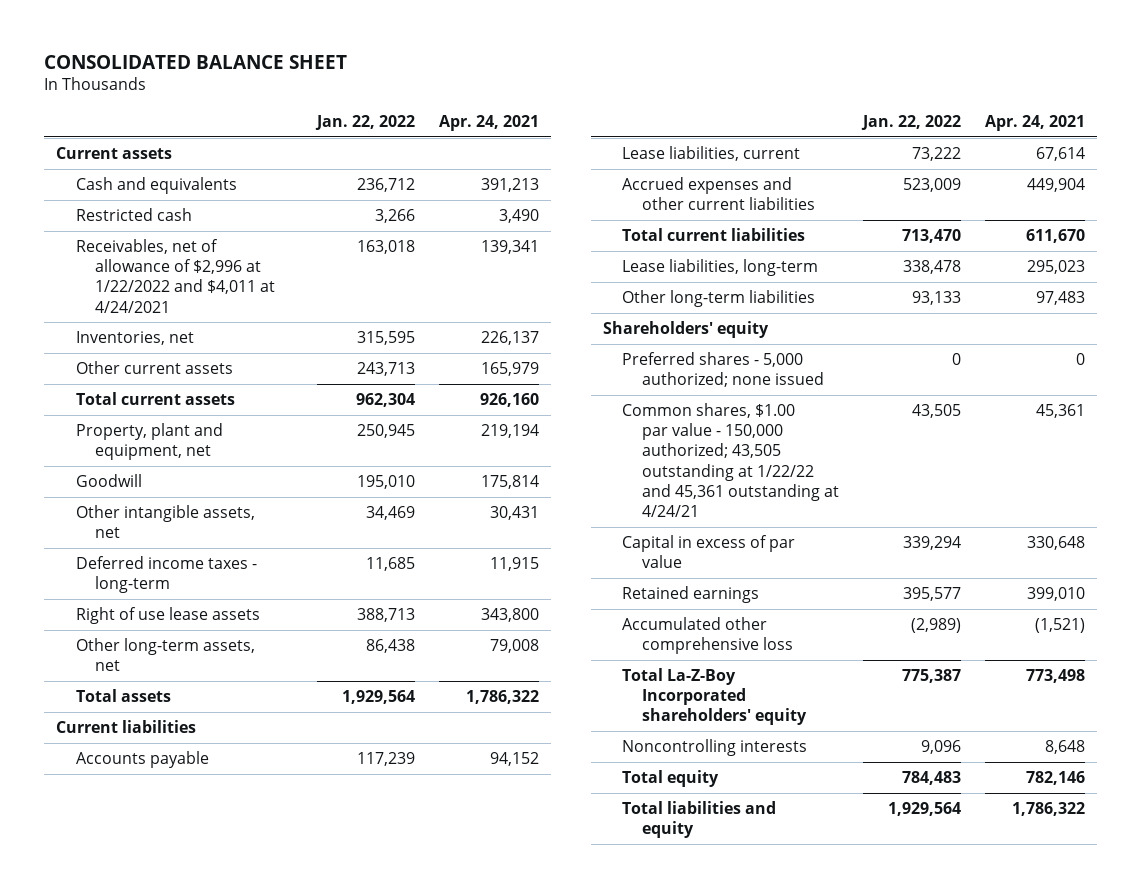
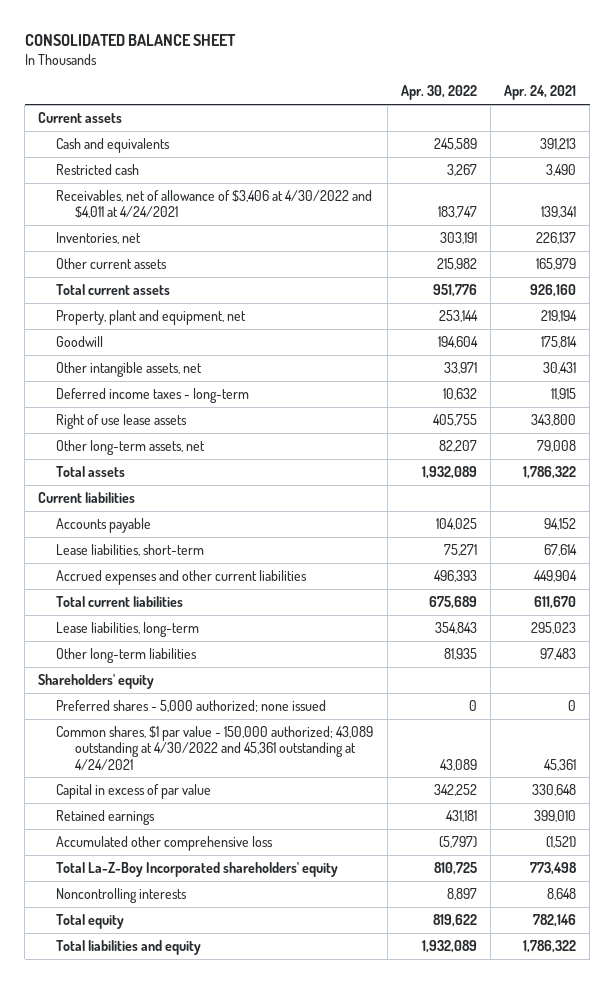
[314,115,415,131] Jan. 22, 2022 -> none
none -> [400,85,477,101] Apr. 30, 2022
[75,238,276,313] Receivables, net of allowance of $2,996 at 1/22/2022 and $4,011 at 4/24/2021 -> [56,189,373,219] Receivables, net of allowance of $3,406 at 4/30/2022 and $4,011 at 4/24/2021
[622,145,801,161] Lease liabilities, current -> [56,543,205,556] Lease liabilities, short-term
[622,402,840,517] Common shares, $1.00 par value - 150,000 authorized; 43,505 outstanding at 1/22/22 and 45,361 outstanding at 4/24/21 -> [56,725,374,770] Common shares, $1 par value - 150,000 authorized; 43,089 outstanding at 4/30/2022 and 45,361 outstanding at 4/24/2021

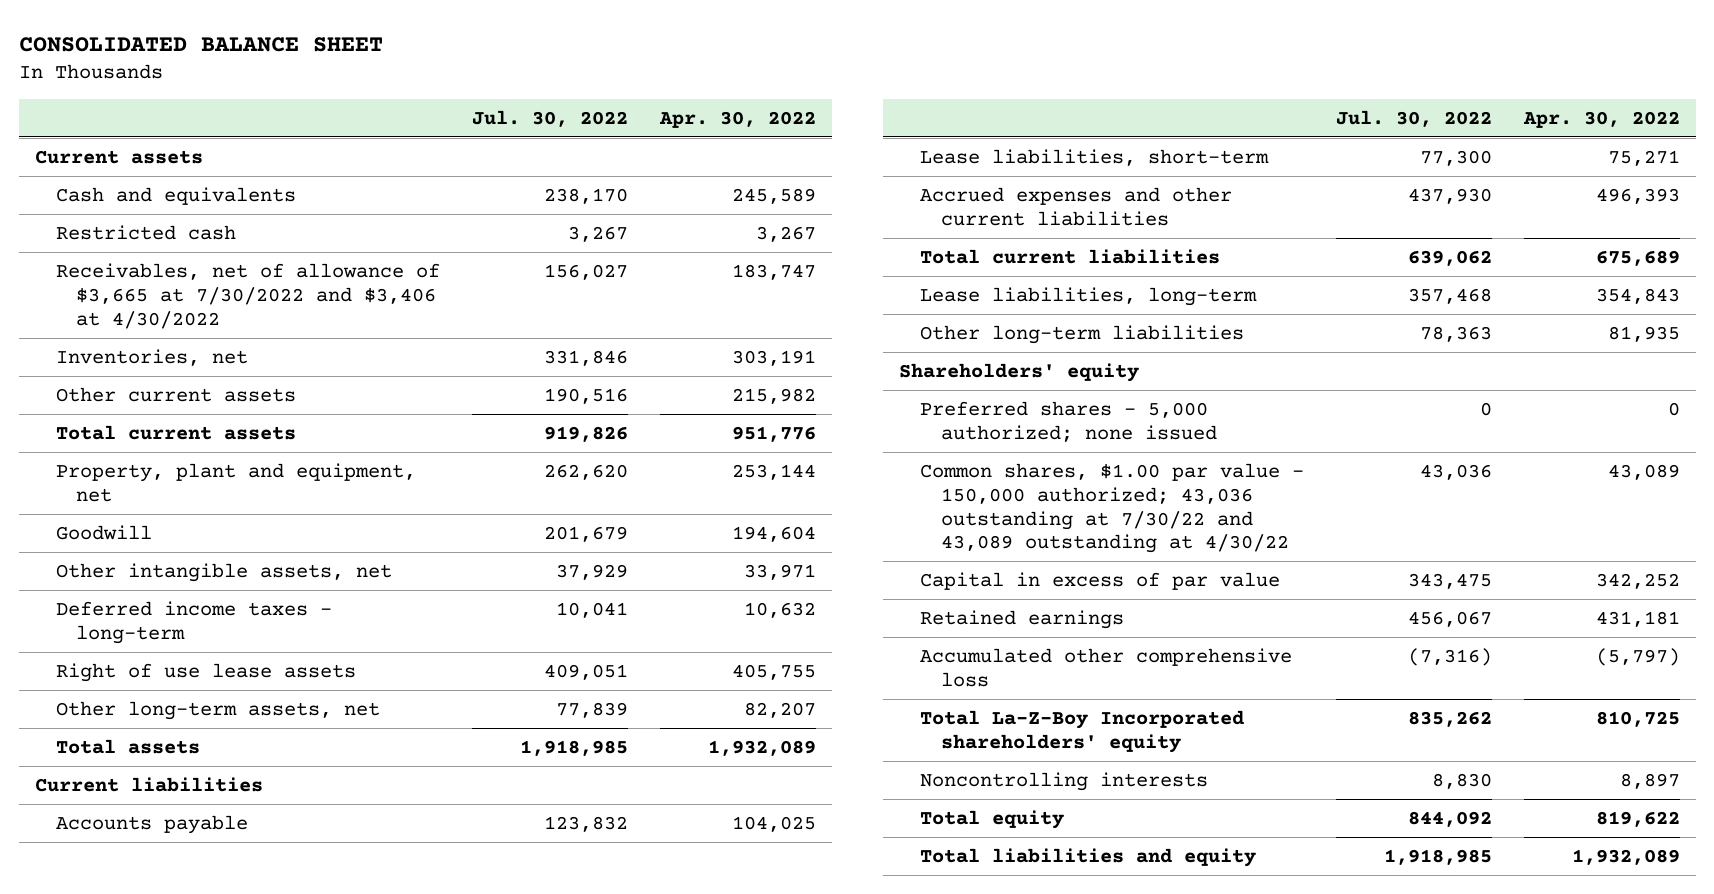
[504,85,577,101] Apr. 24, 2021 -> none
none -> [471,109,628,127] Jul. 30, 2022
[56,189,373,219] Receivables, net of allowance of $3,406 at 4/30/2022 and $4,011 at 4/24/2021 -> [55,263,440,329] Receivables, net of allowance of $3,665 at 7/30/2022 and $3,406 at 4/30/2022
[56,725,374,770] Common shares, $1 par value - 150,000 authorized; 43,089 outstanding at 4/30/2022 and 45,361 outstanding at 4/24/2021 -> [919,463,1304,554] Common shares, $1.00 par value - 150,000 authorized; 43,036 outstanding at 7/30/22 and 43,089 outstanding at 4/30/22

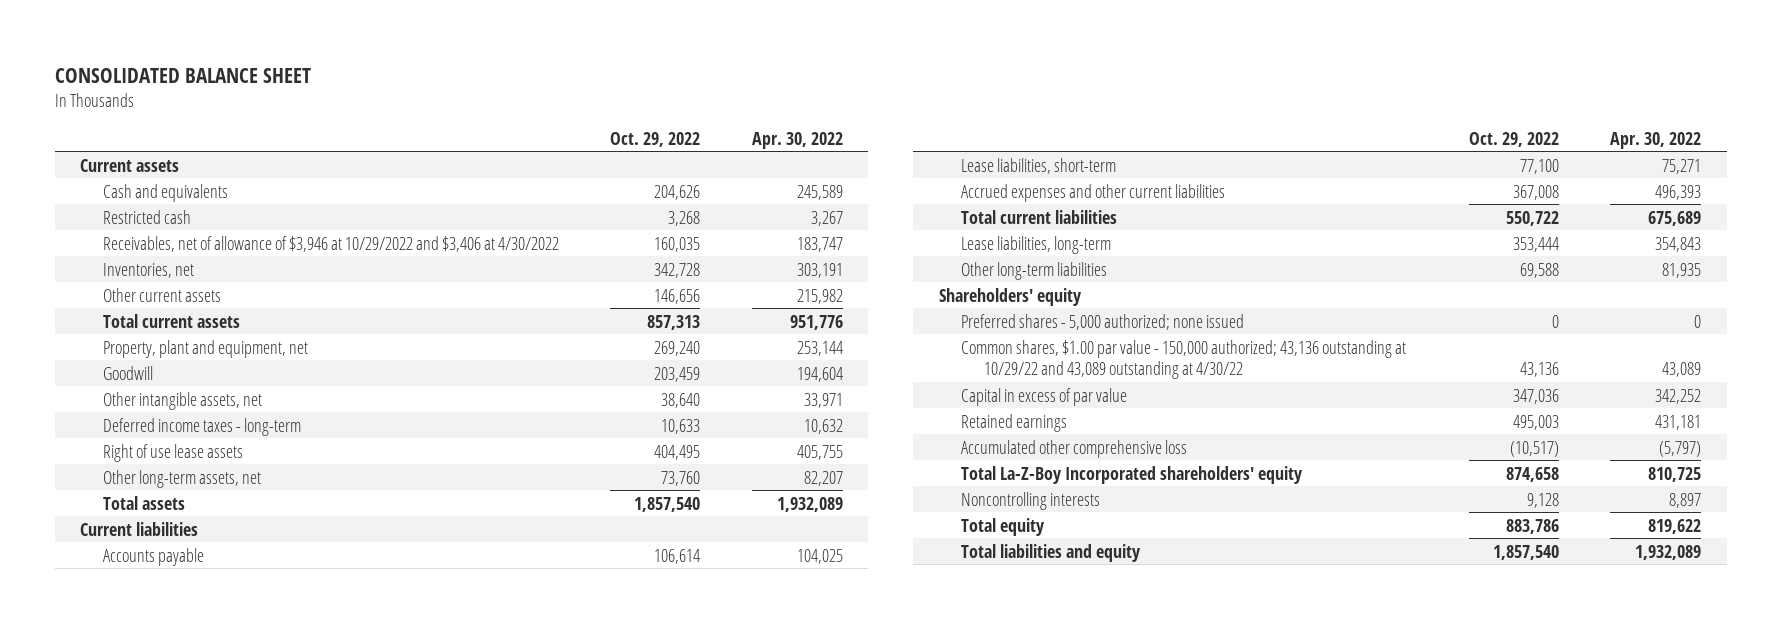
[471,109,628,127] Jul. 30, 2022 -> none
none -> [610,131,701,147] Oct. 29, 2022
[55,263,440,329] Receivables, net of allowance of $3,665 at 7/30/2022 and $3,406 at 4/30/2022 -> [102,235,559,252] Receivables, net of allowance of $3,946 at 10/29/2022 and $3,406 at 4/30/2022
[919,463,1304,554] Common shares, $1.00 par value - 150,000 authorized; 43,036 outstanding at 7/30/22 and 43,089 outstanding at 4/30/22 -> [961,339,1407,380] Common shares, $1.00 par value - 150,000 authorized; 43,136 outstanding at 10/29/22 and 43,089 outstanding at 4/30/22

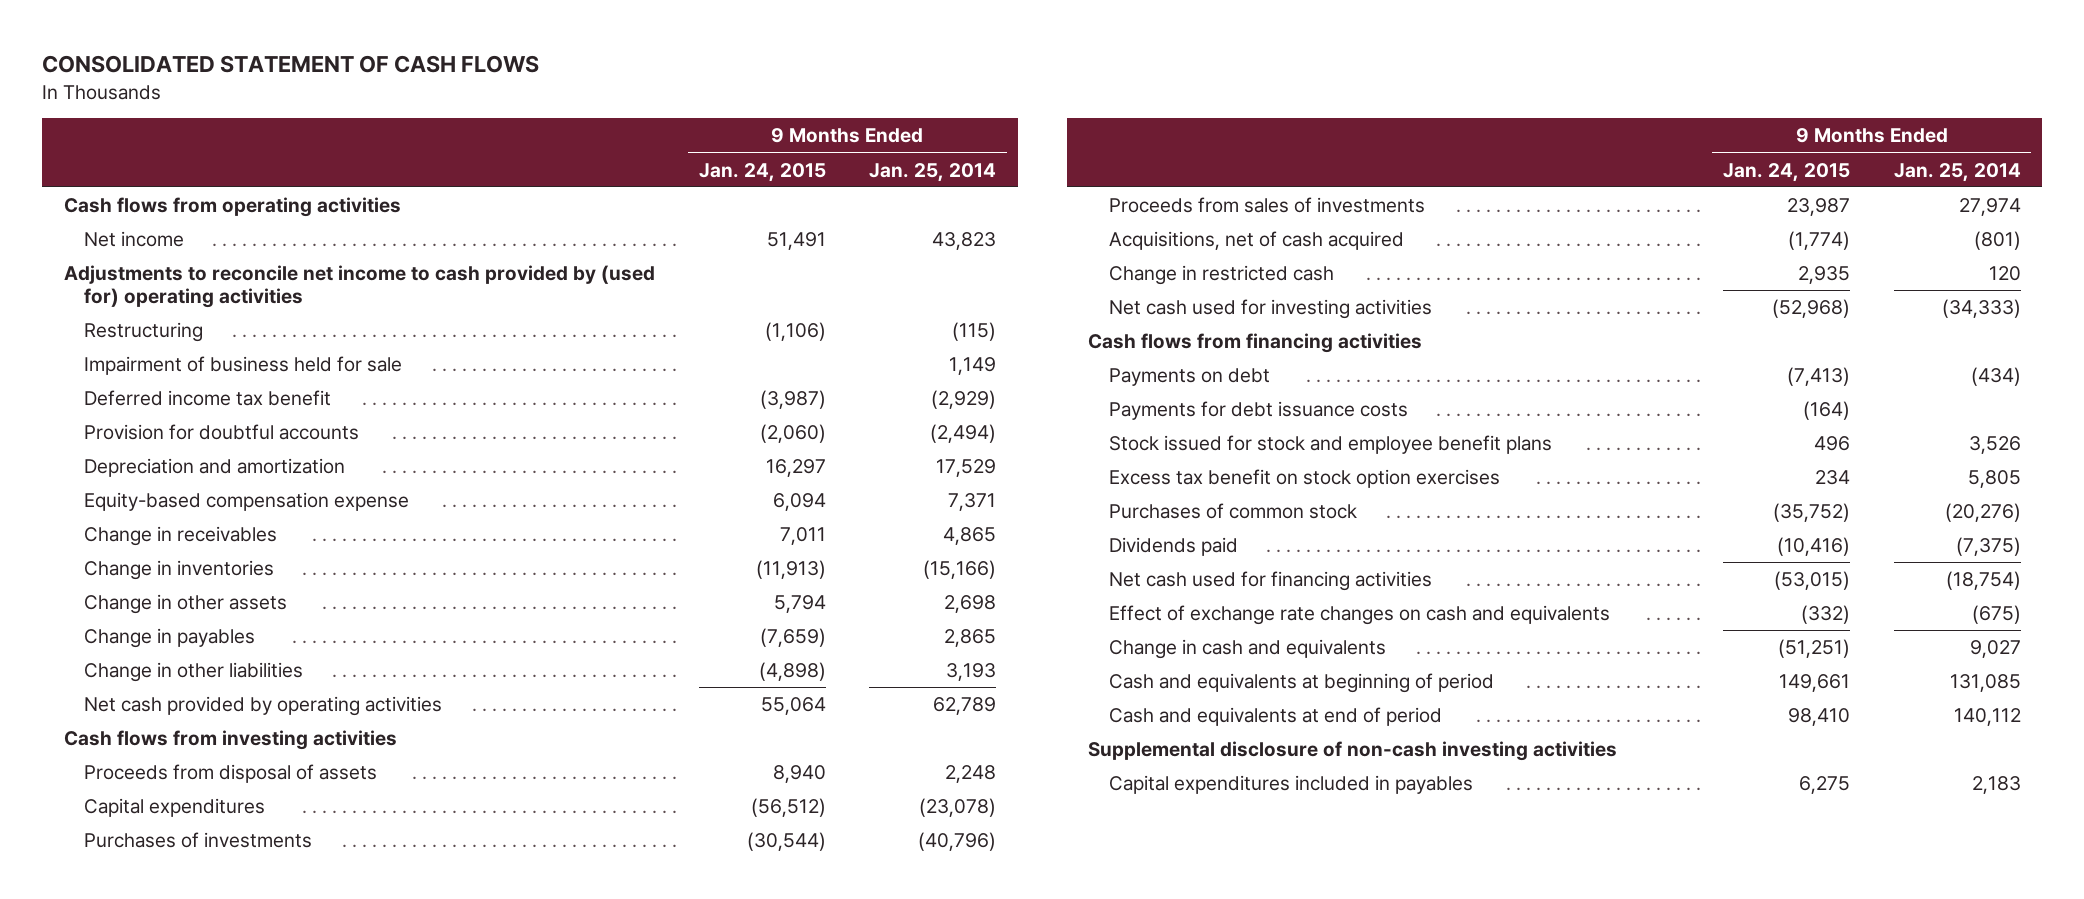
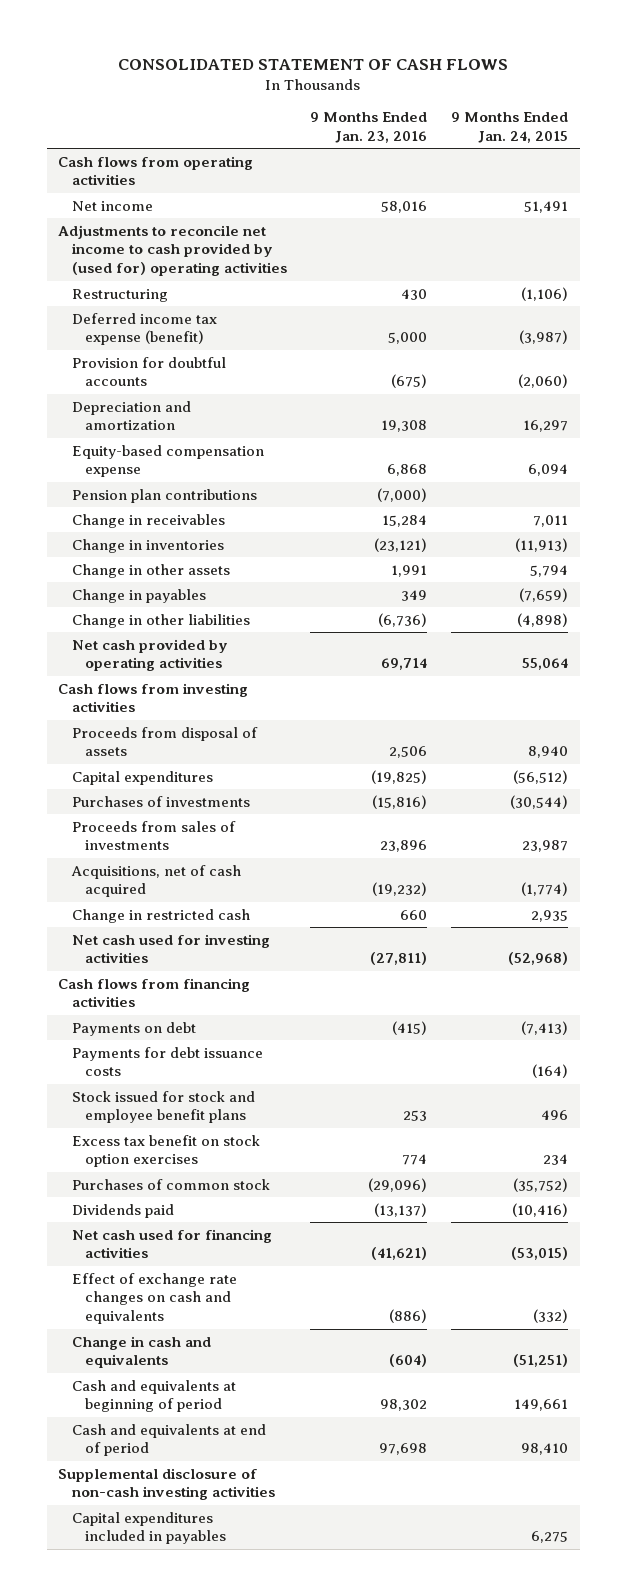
[869,162,997,182] Jan. 25, 2014 -> none
none -> [310,112,428,143] 9 Months Ended Jan. 23, 2016
[84,356,403,376] Impairment of business held for sale -> none
[84,390,332,407] Deferred income tax benefit -> [71,312,217,346] Deferred income tax expense (benefit)
none -> [71,488,257,503] Pension plan contributions

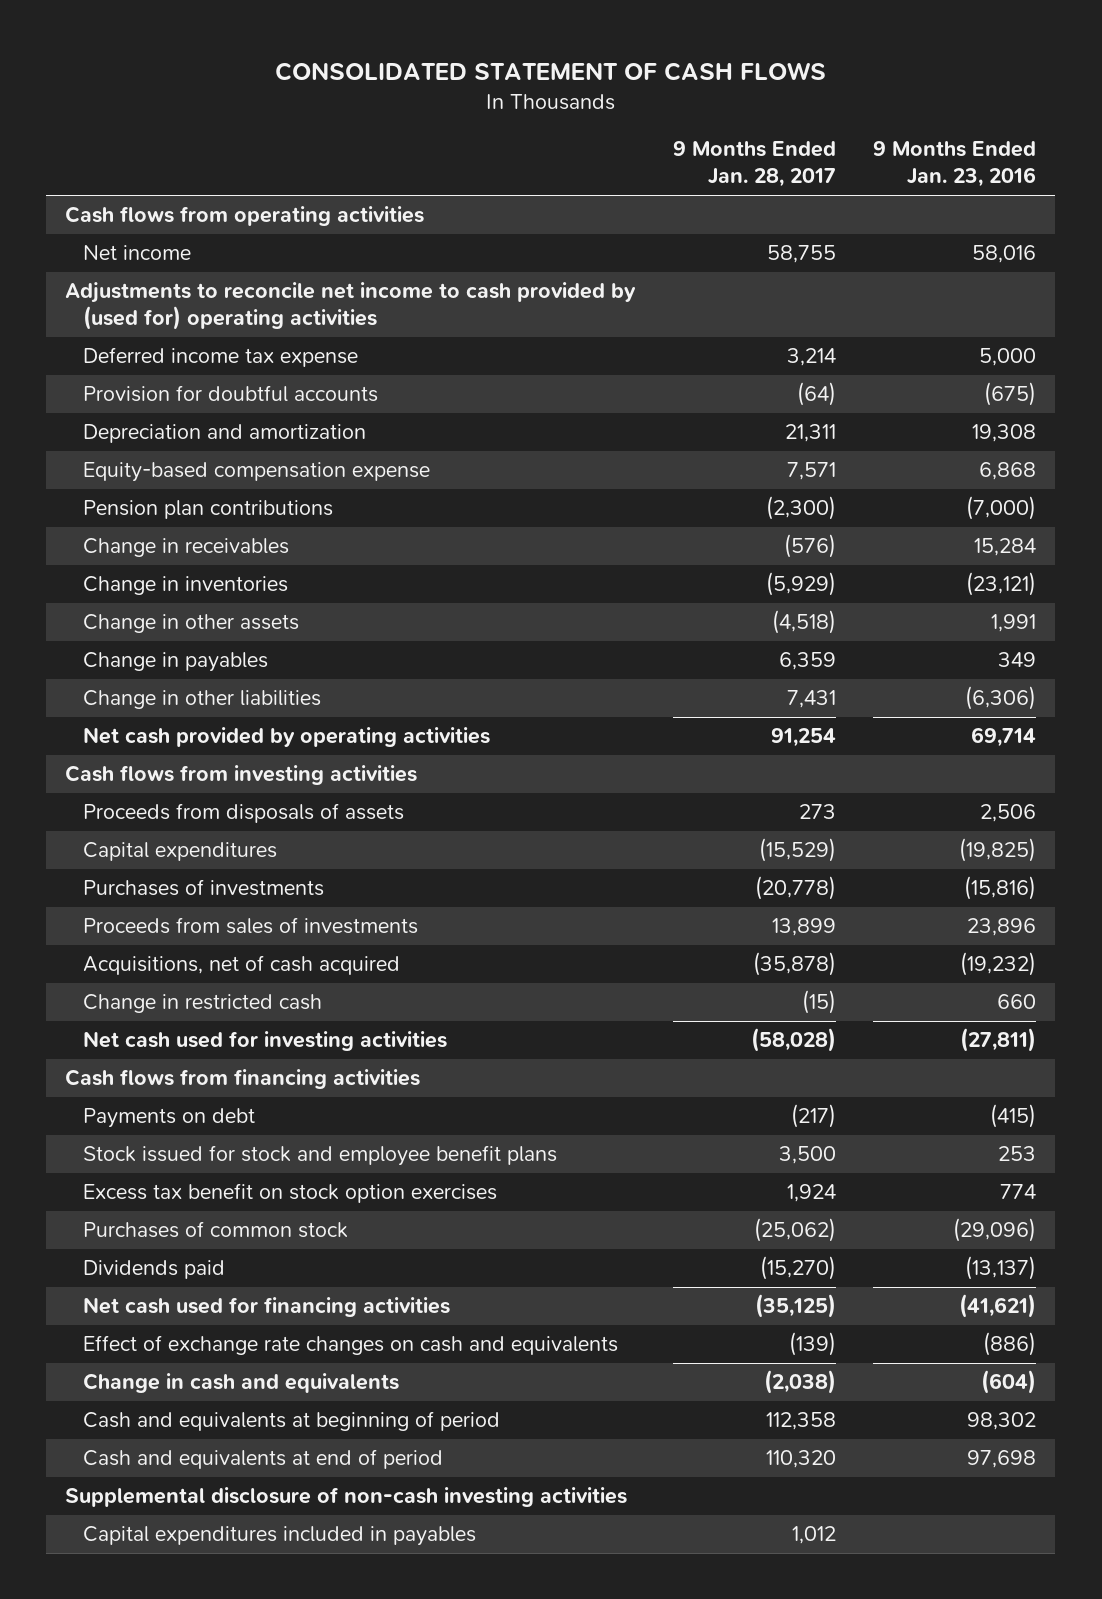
[450,112,568,143] 9 Months Ended Jan. 24, 2015 -> none
none -> [672,141,836,188] 9 Months Ended Jan. 28, 2017
[71,288,168,302] Restructuring -> none
[71,312,217,346] Deferred income tax expense (benefit) -> [82,347,358,368] Deferred income tax expense
[378,612,428,627] (6,736) -> [965,686,1037,711] (6,306)
[71,726,258,757] Proceeds from disposal of assets -> [82,803,404,824] Proceeds from disposals of assets
[71,1046,263,1077] Payments for debt issuance costs -> none

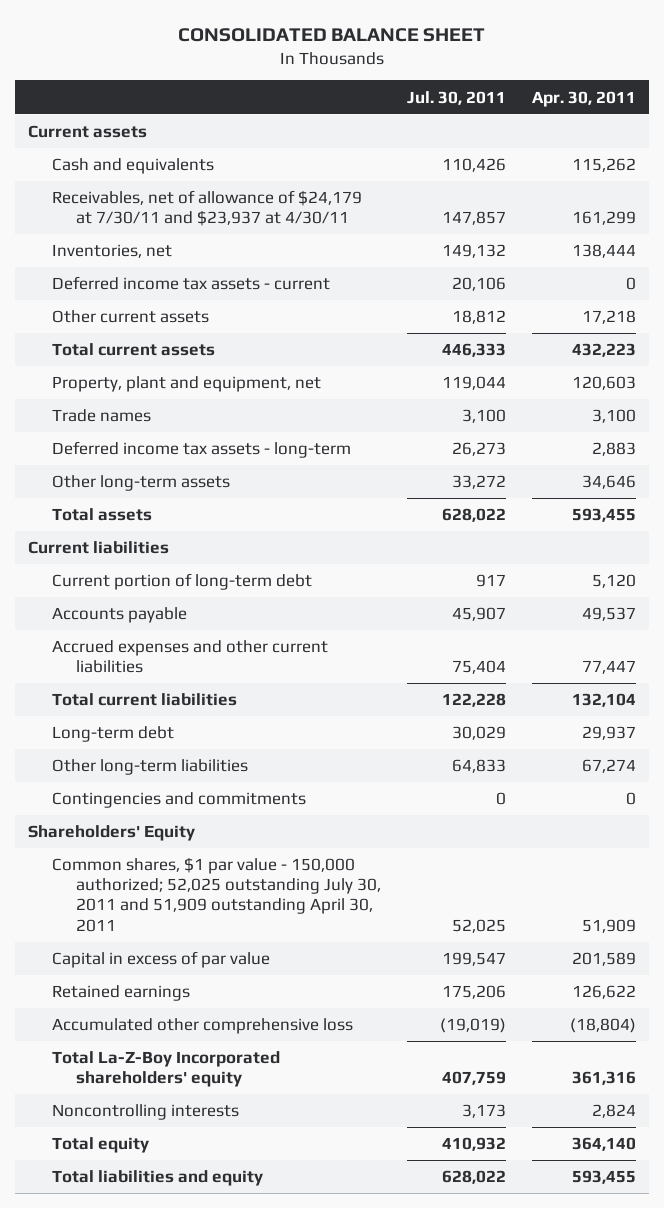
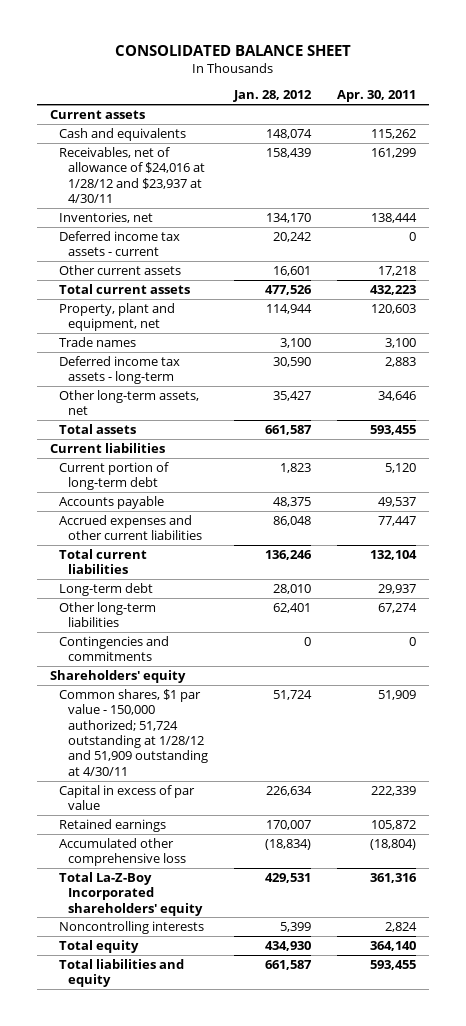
[407,90,507,105] Jul. 30, 2011 -> none
none -> [233,90,313,103] Jan. 28, 2012
[52,190,363,227] Receivables, net of allowance of $24,179 at 7/30/11 and $23,937 at 4/30/11 -> [58,146,206,203] Receivables, net of allowance of $24,016 at 1/28/12 and $23,937 at 4/30/11
[52,475,231,492] Other long-term assets -> [58,389,199,416] Other long-term assets, net
[27,825,195,842] Shareholders' Equity -> [49,669,186,683] Shareholders' equity
[52,857,382,932] Common shares, $1 par value - 150,000 authorized; 52,025 outstanding July 30, 2011 and 51,909 outstanding April 30, 2011 -> [58,688,209,776] Common shares, $1 par value - 150,000 authorized; 51,724 outstanding at 1/28/12 and 51,909 outstanding at 4/30/11
[572,952,637,967] 201,589 -> [371,785,417,796] 222,339
[572,985,637,1000] 126,622 -> [371,819,417,830] 105,872

